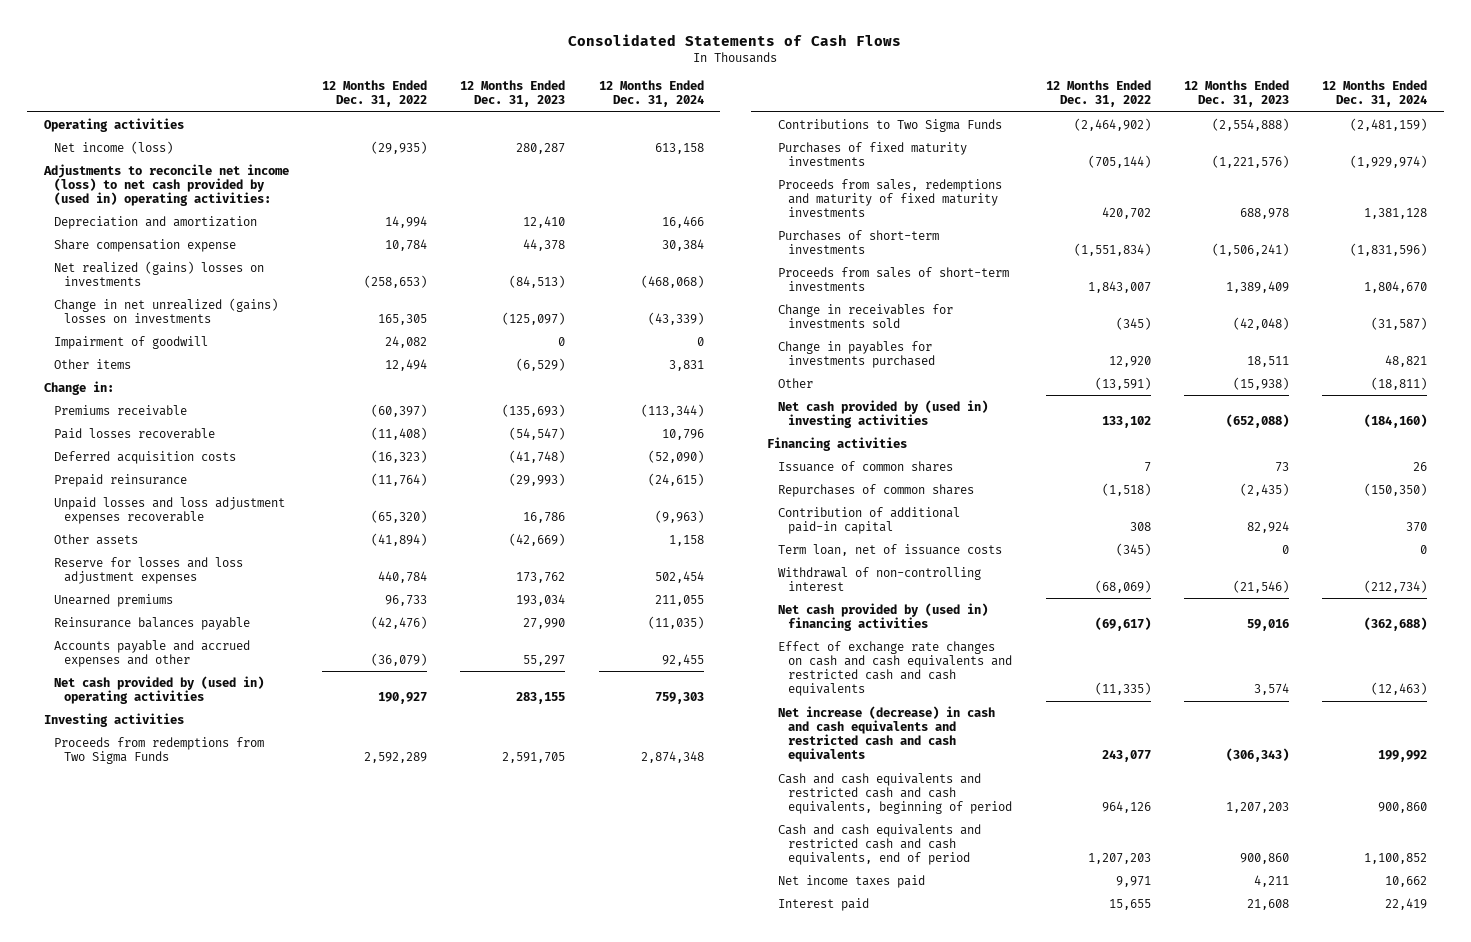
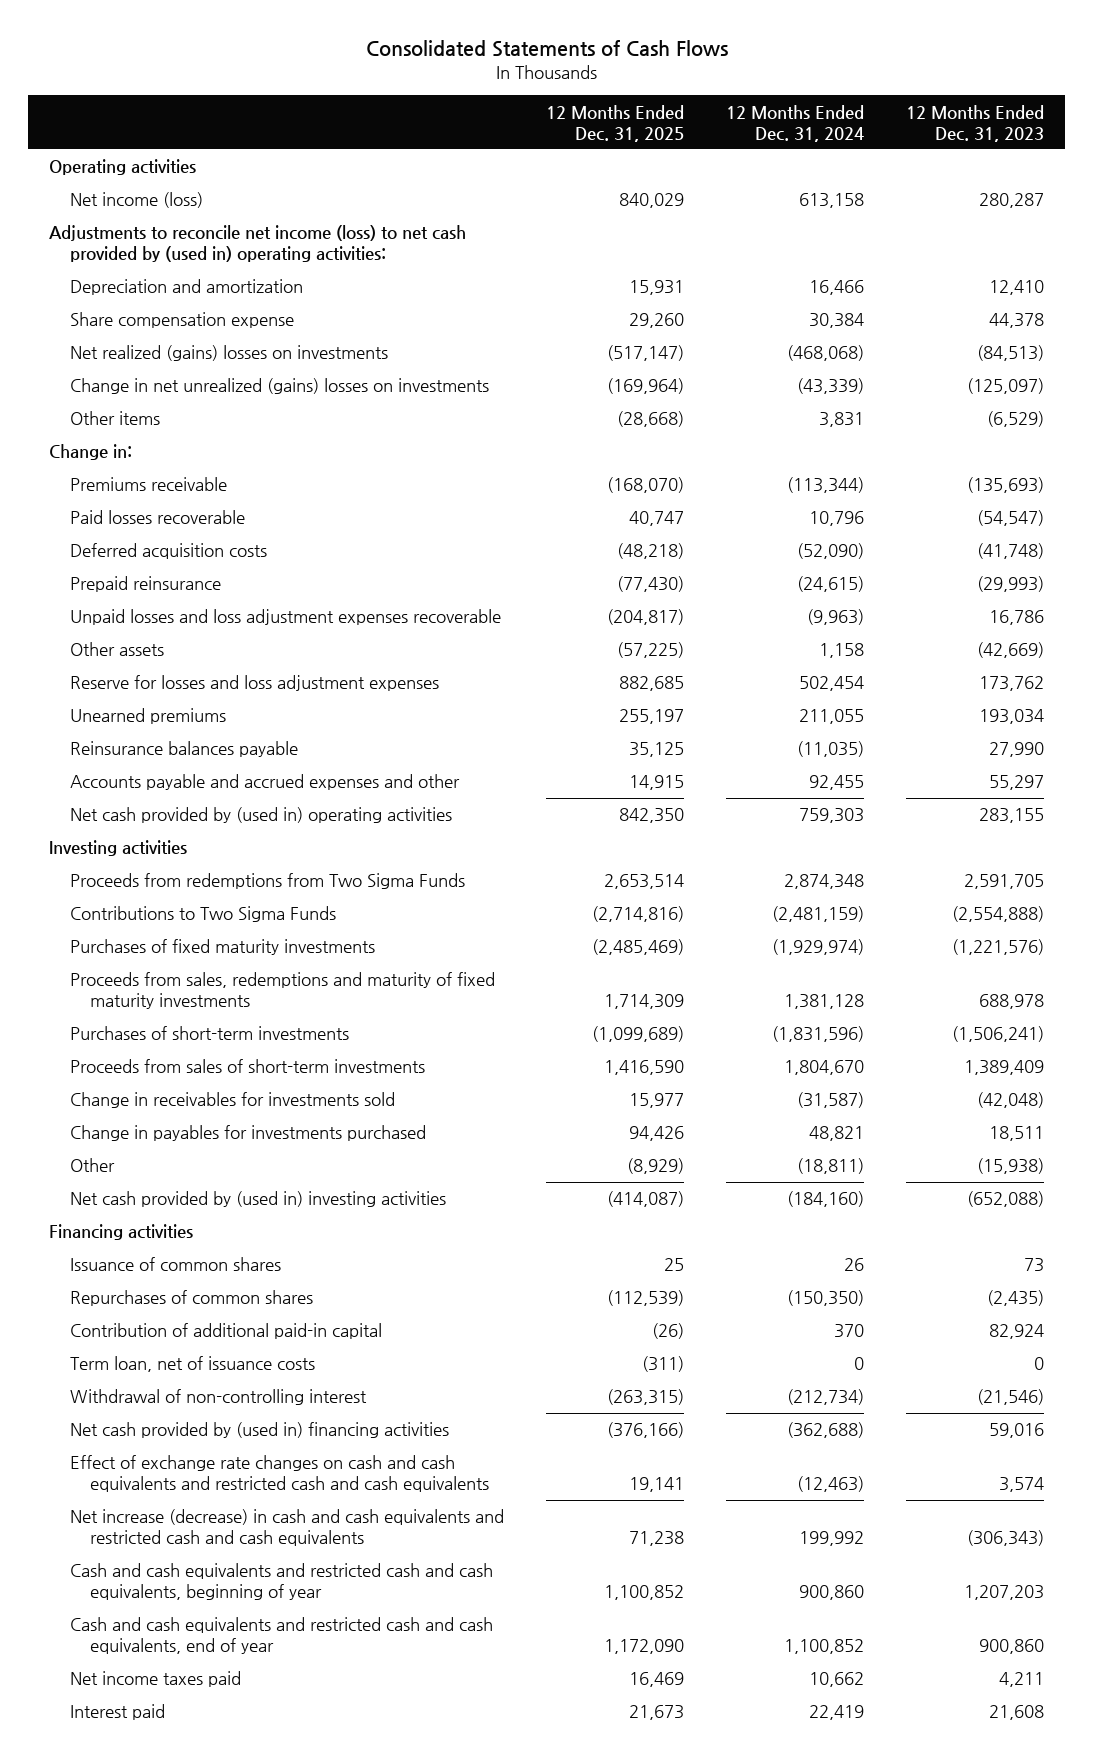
[321,80,427,108] 12 Months Ended Dec. 31, 2022 -> none
none -> [545,104,684,142] 12 Months Ended Dec. 31, 2025
[54,335,209,349] Impairment of goodwill -> none
[777,772,1013,815] Cash and cash equivalents and restricted cash and cash equivalents, beginning of period -> [69,1563,493,1601] Cash and cash equivalents and restricted cash and cash equivalents, beginning of year
[777,823,981,866] Cash and cash equivalents and restricted cash and cash equivalents, end of period -> [69,1617,493,1655] Cash and cash equivalents and restricted cash and cash equivalents, end of year

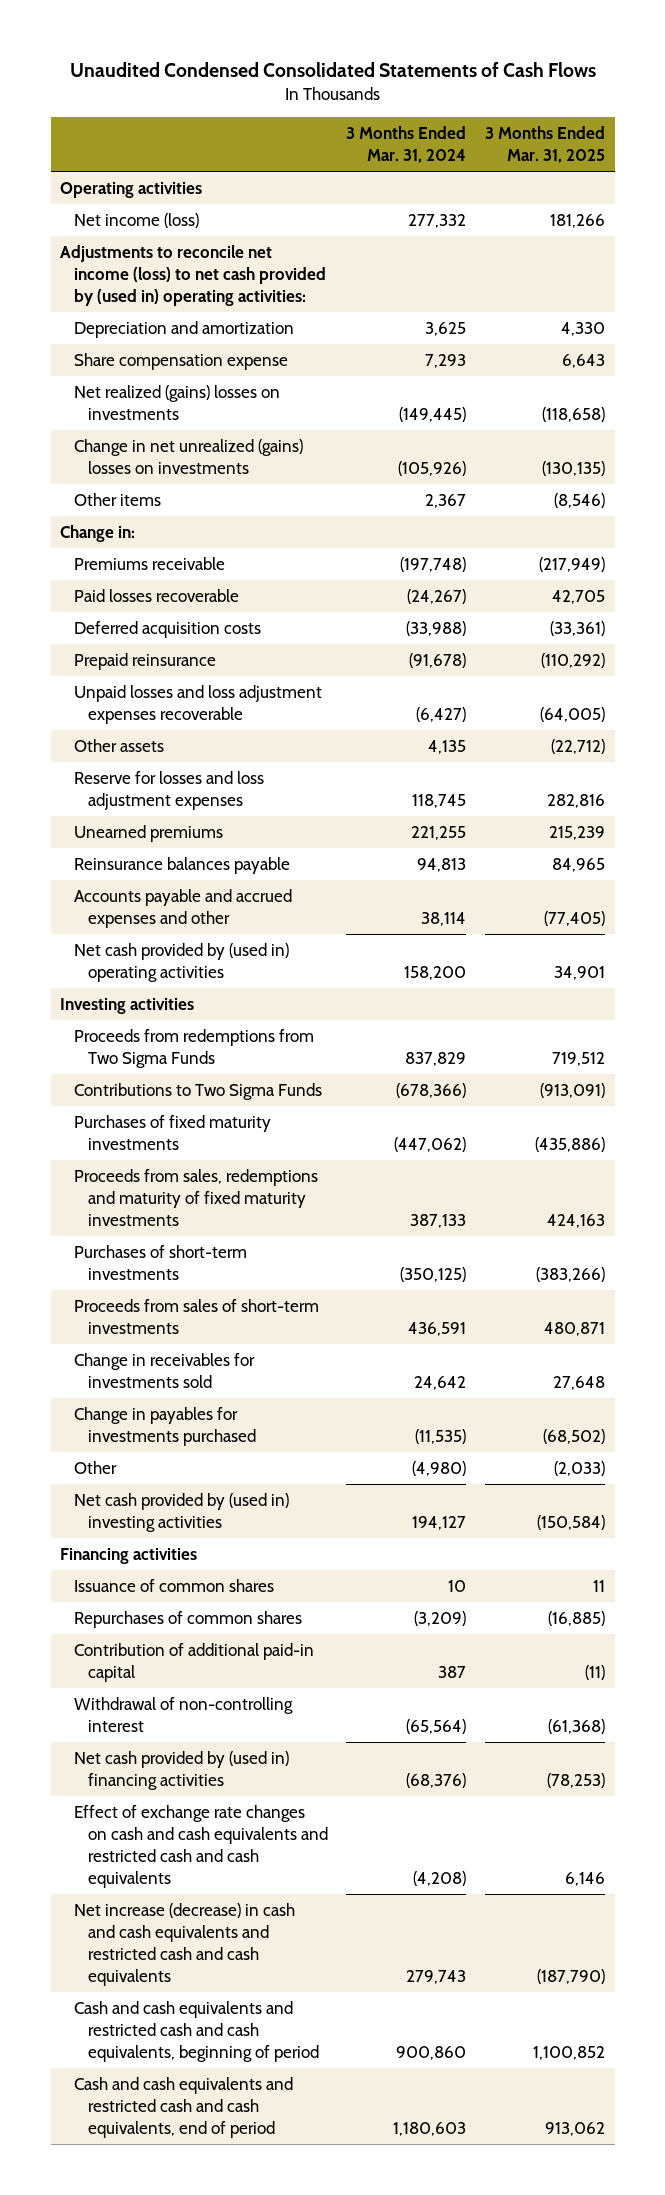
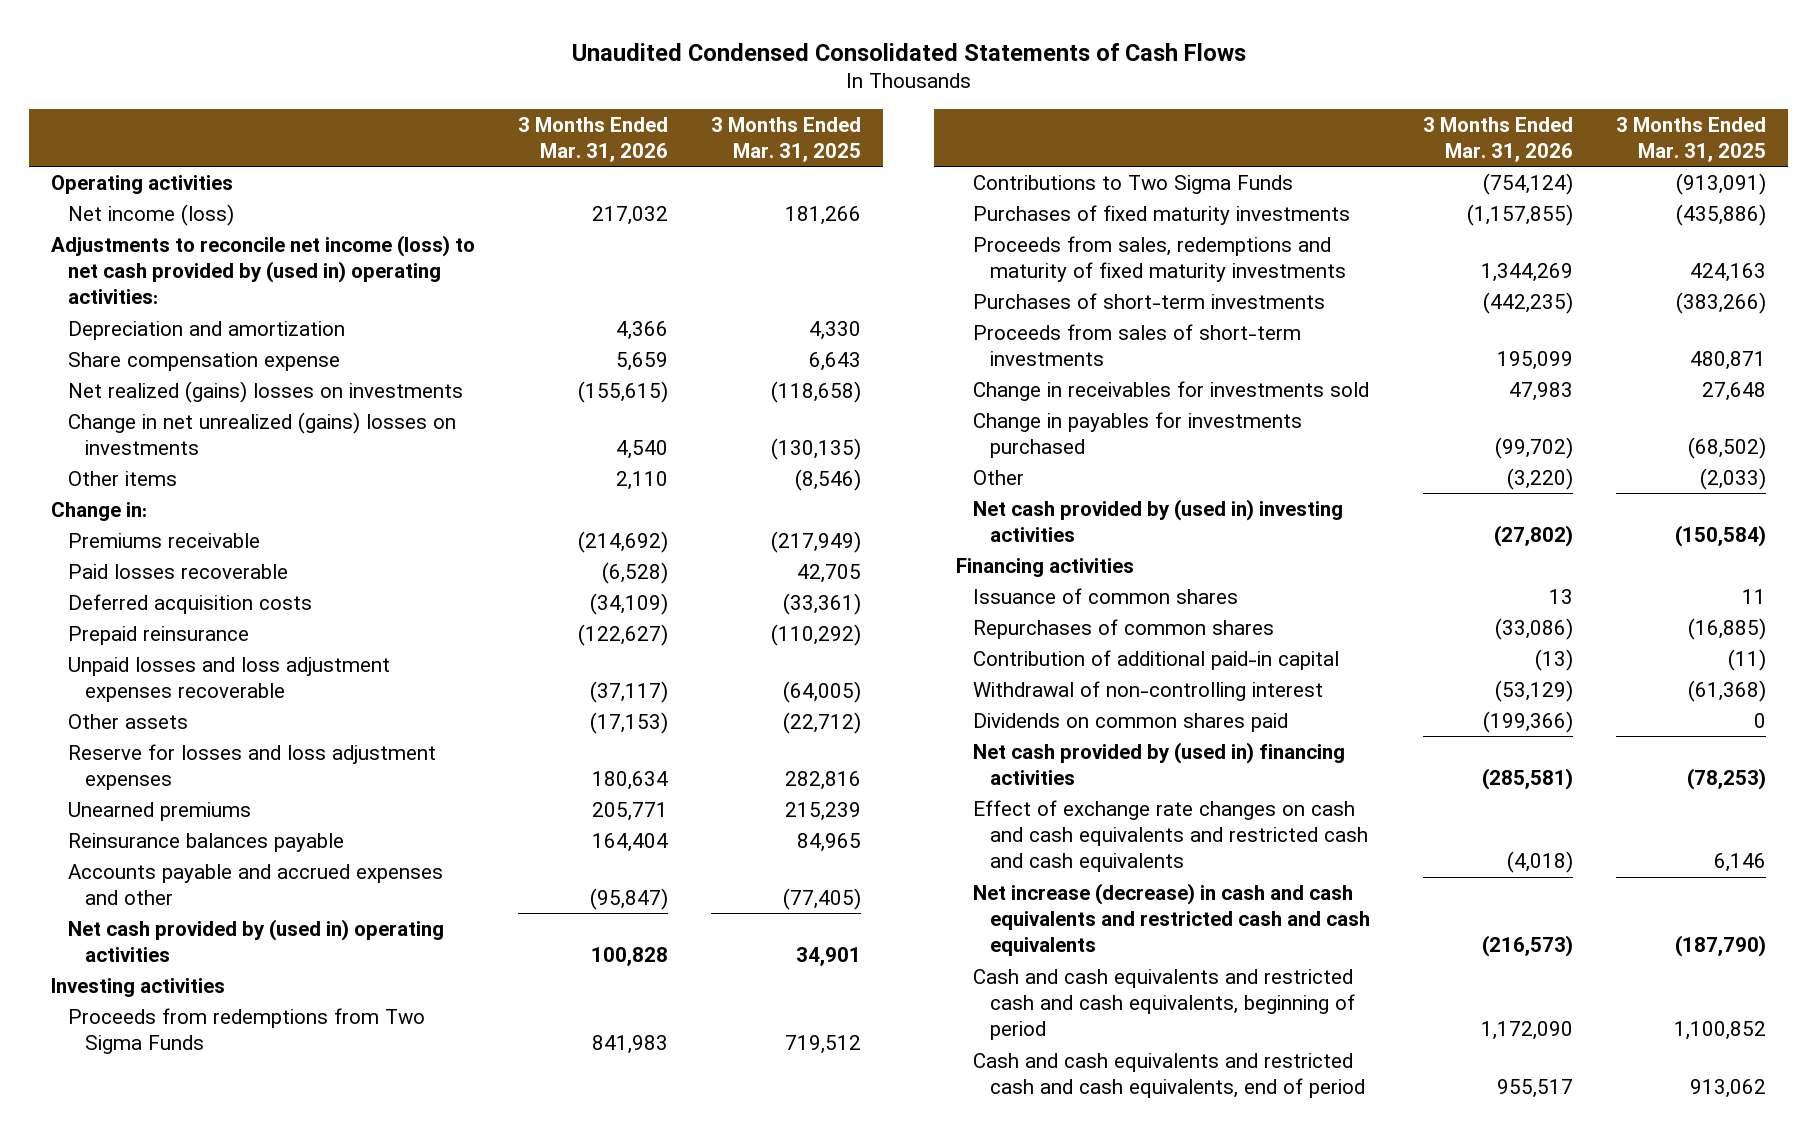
[346,126,467,164] 3 Months Ended Mar. 31, 2024 -> none
none -> [517,116,668,163] 3 Months Ended Mar. 31, 2026
none -> [972,712,1288,732] Dividends on common shares paid

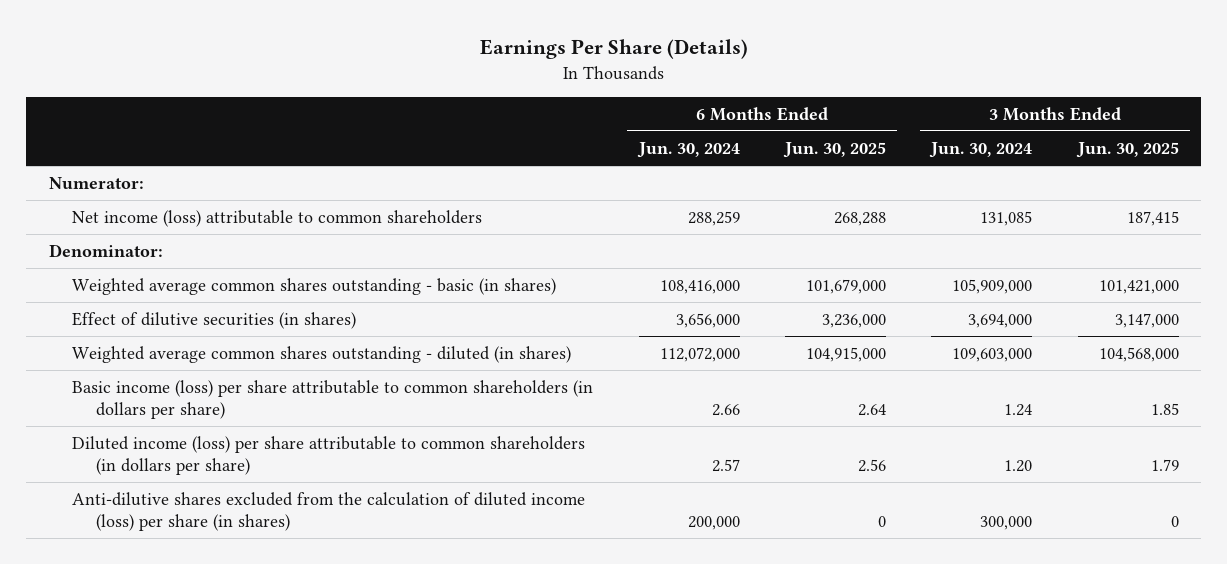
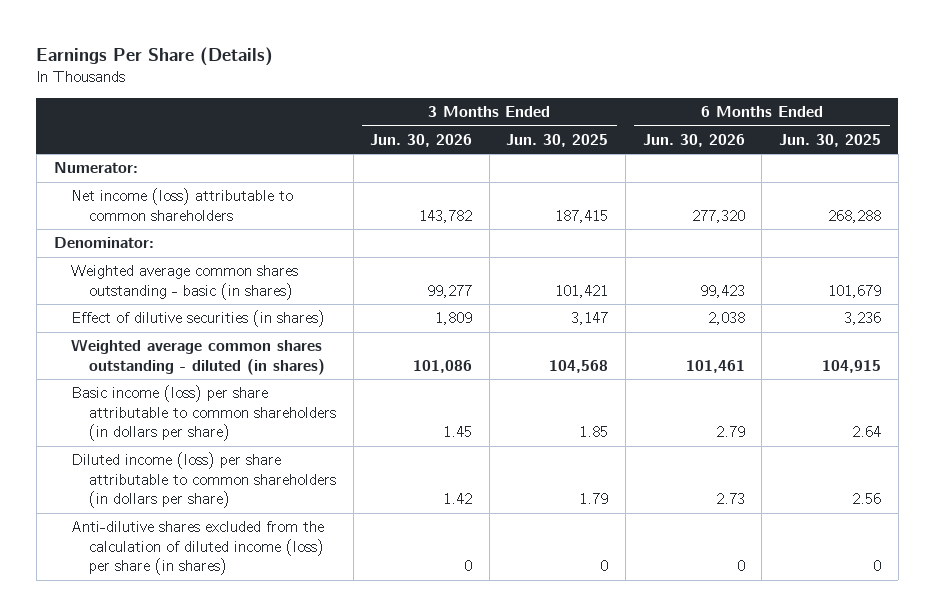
[636,141,740,158] Jun. 30, 2024 -> none
[929,141,1033,158] Jun. 30, 2024 -> none
none -> [370,133,473,147] Jun. 30, 2026
none -> [642,133,745,147] Jun. 30, 2026
[805,279,886,295] 101,679,000 -> [827,284,881,298] 101,679
[1098,280,1179,295] 101,421,000 -> [555,284,609,298] 101,421
[821,314,886,329] 3,236,000 -> [843,312,881,326] 3,236
[1114,313,1179,329] 3,147,000 -> [571,312,609,326] 3,147
[805,347,886,363] 104,915,000 -> [821,359,881,373] 104,915
[1098,347,1179,363] 104,568,000 -> [549,359,609,373] 104,568

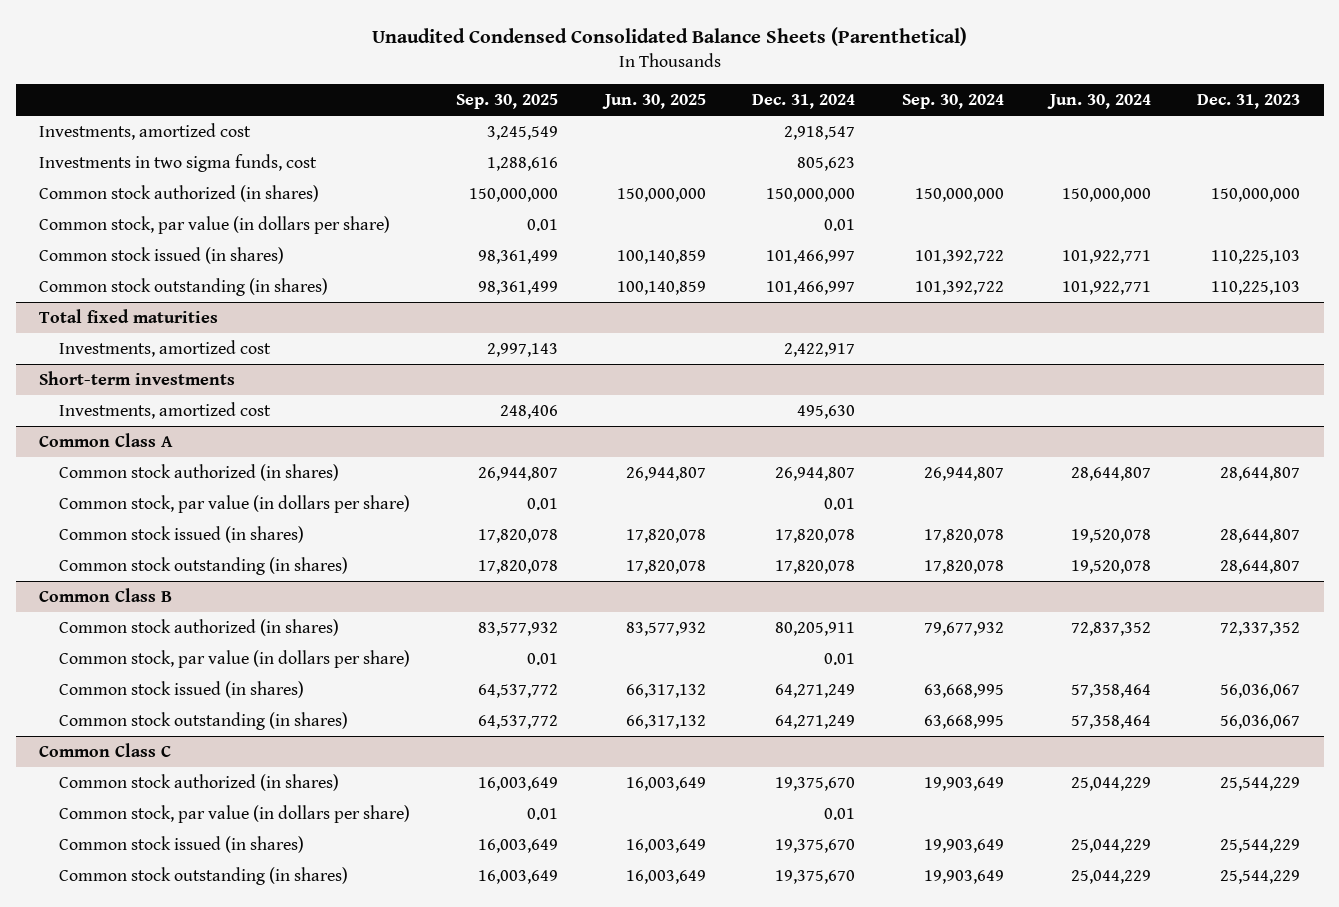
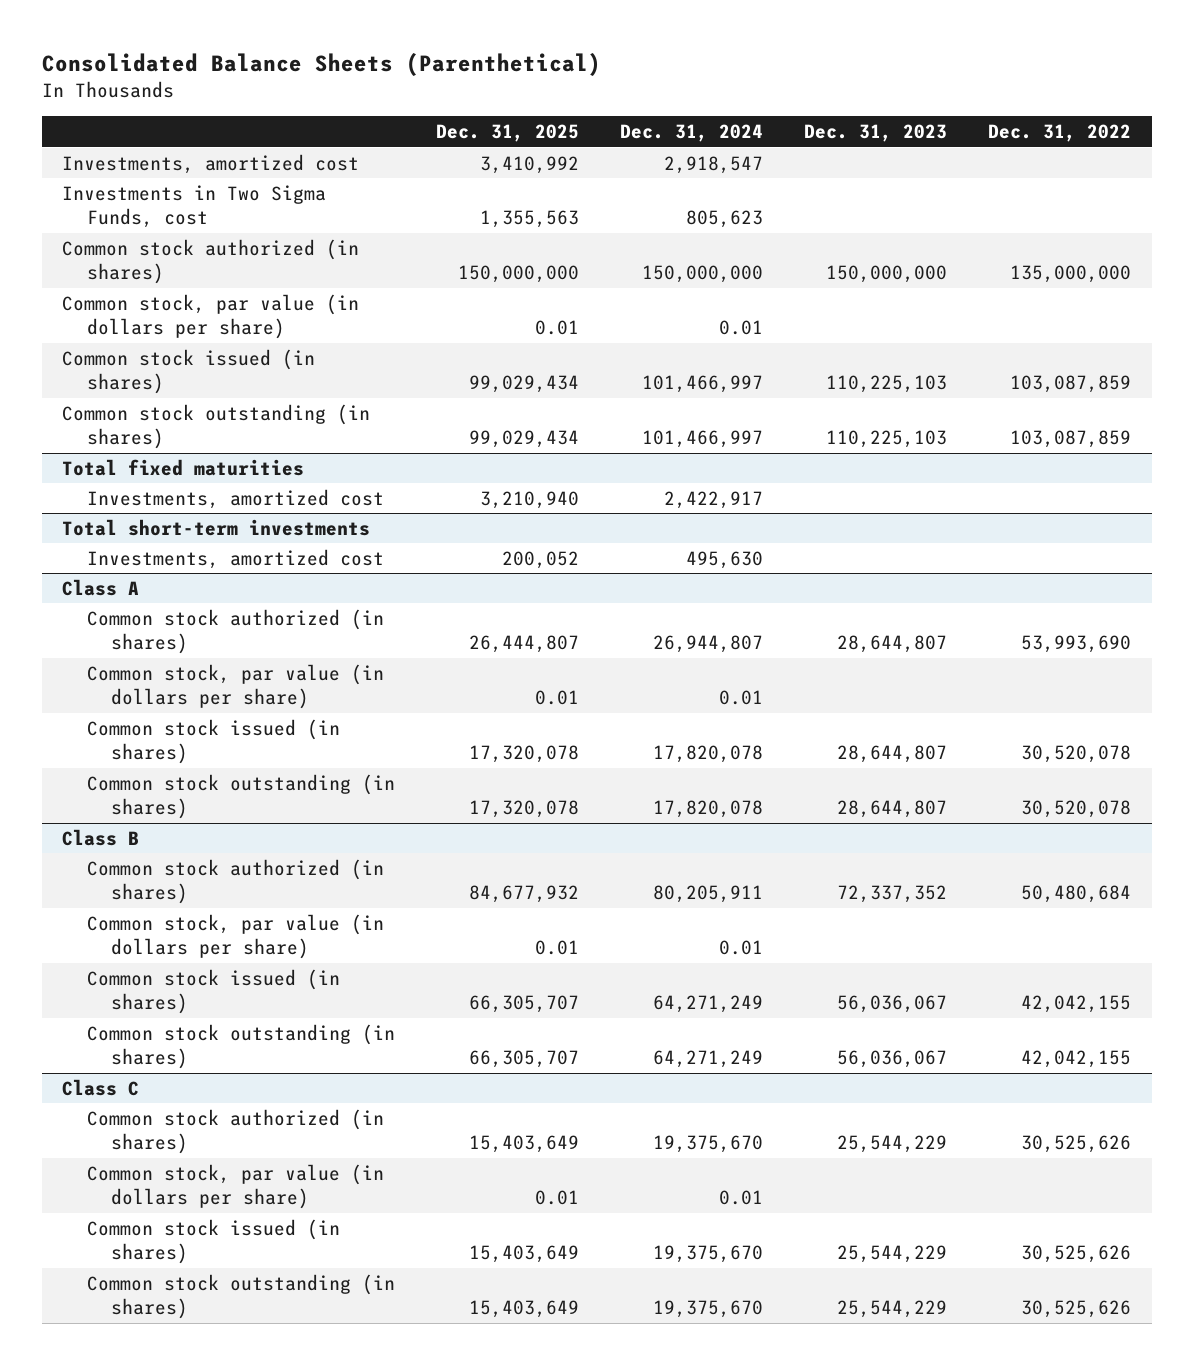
[371,26,967,46] Unaudited Condensed Consolidated Balance Sheets (Parenthetical) -> [41,53,601,77] Consolidated Balance Sheets (Parenthetical)
[456,94,559,110] Sep. 30, 2025 -> none
[601,94,706,110] Jun. 30, 2025 -> none
[901,94,1004,110] Sep. 30, 2024 -> none
[1046,94,1151,110] Jun. 30, 2024 -> none
none -> [435,124,579,143] Dec. 31, 2025
none -> [988,124,1132,143] Dec. 31, 2022
[38,153,317,172] Investments in two sigma funds, cost -> [62,184,327,229] Investments in Two Sigma Funds, cost
[38,370,235,385] Short-term investments -> [62,518,371,536] Total short-term investments
[38,432,173,447] Common Class A -> [62,578,140,596] Class A
[38,587,172,602] Common Class B -> [62,828,140,846] Class B
[38,742,171,757] Common Class C -> [62,1078,140,1096] Class C

